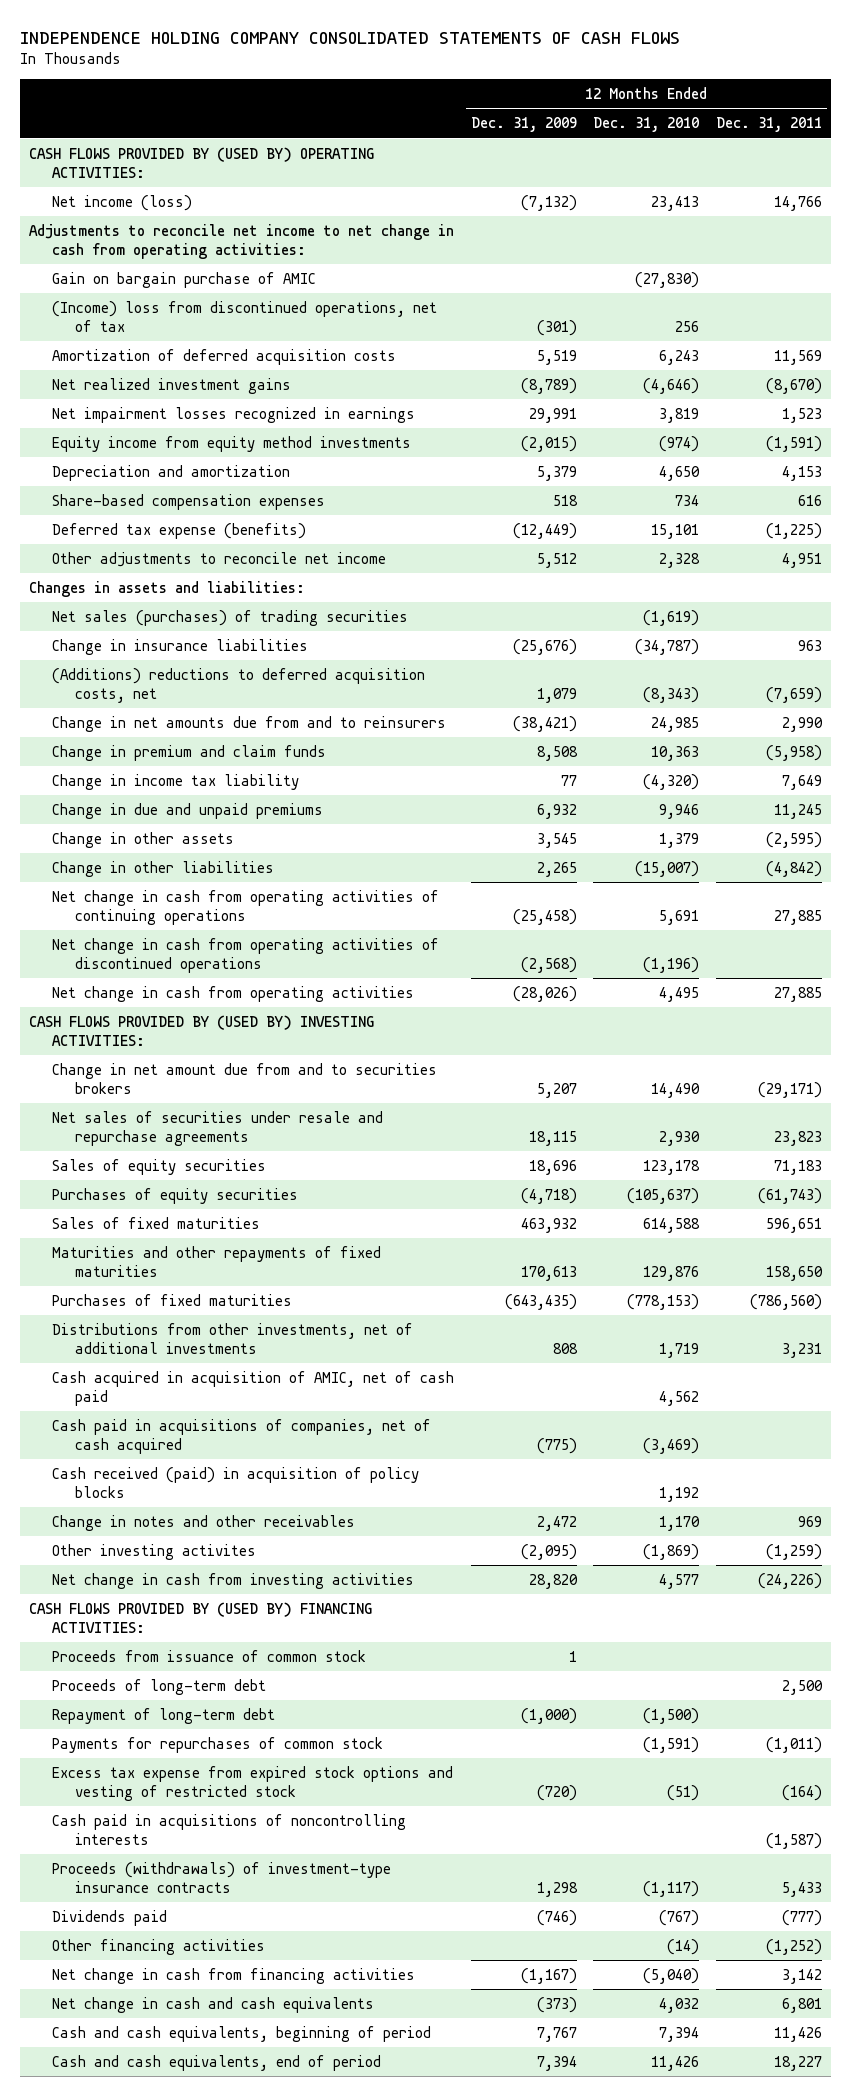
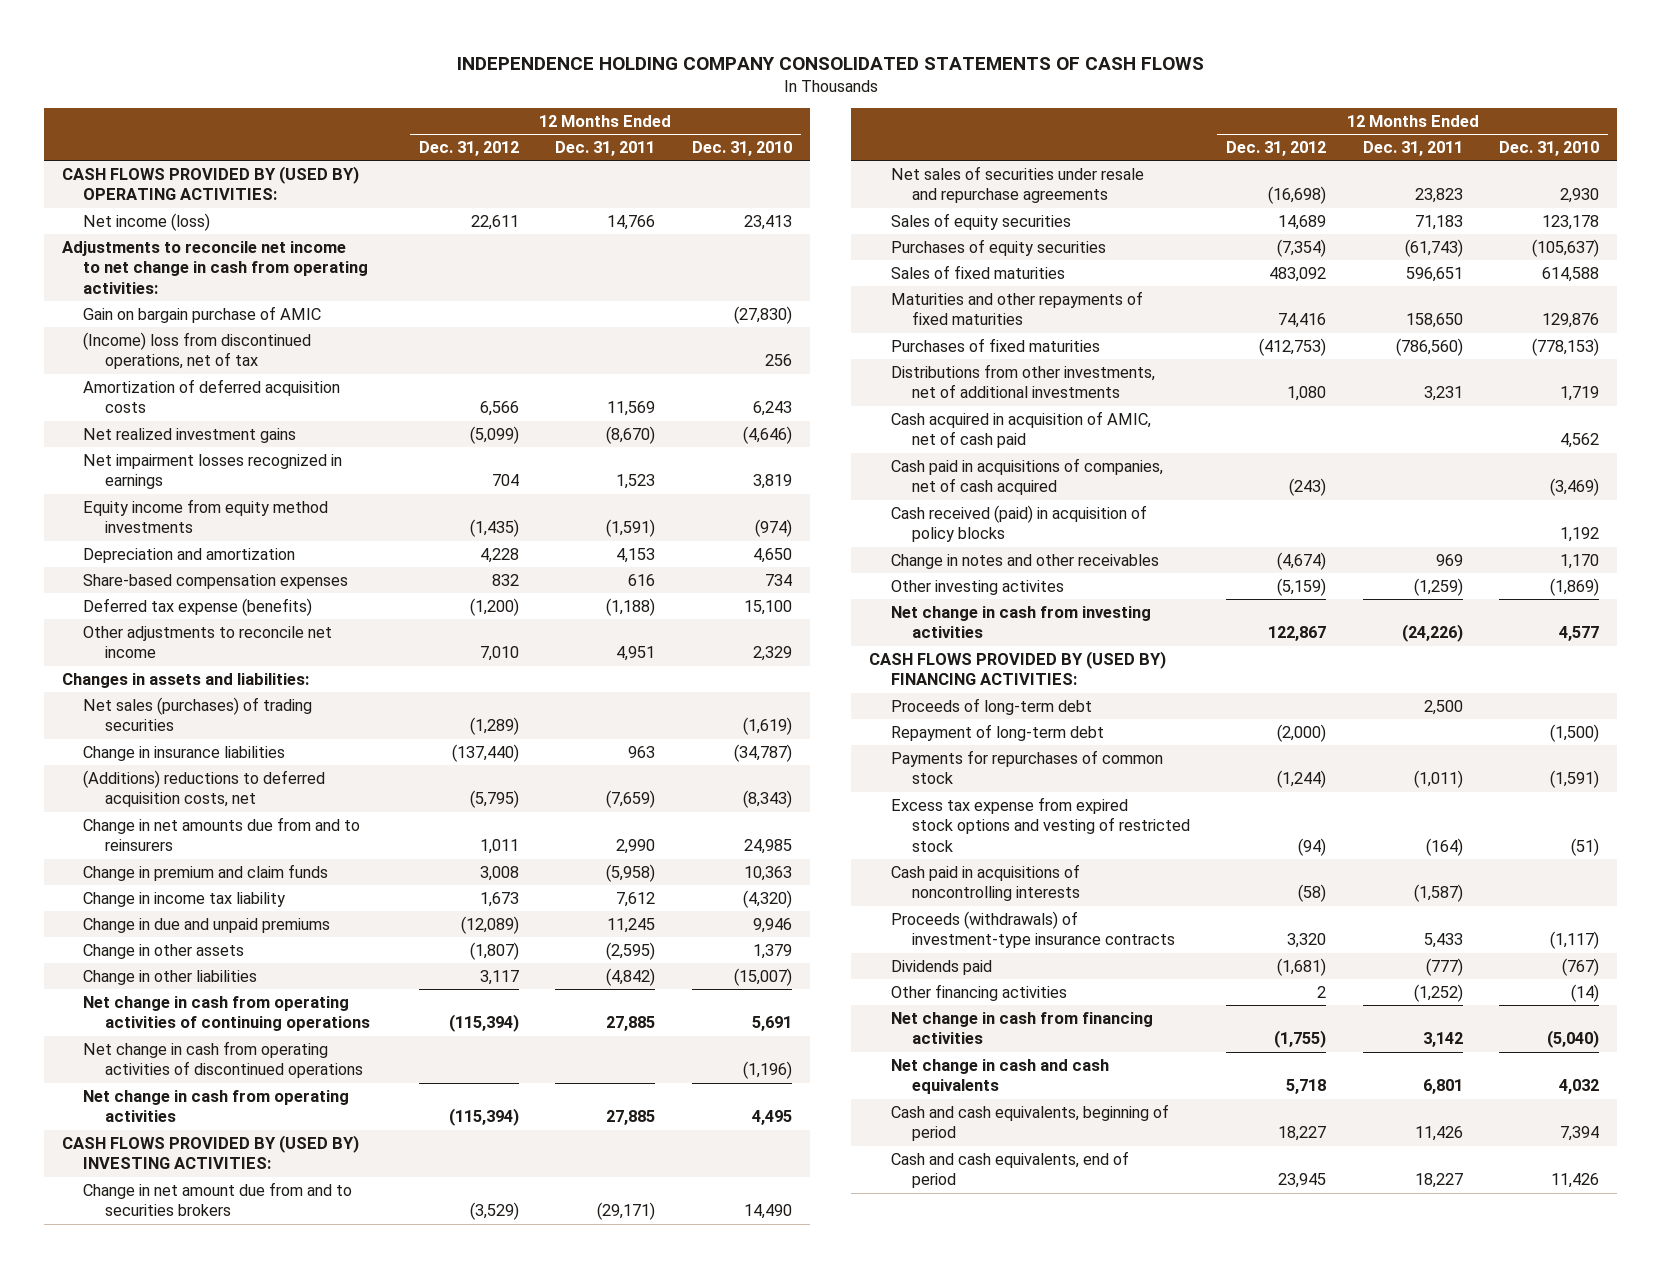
[470,117,577,133] Dec. 31, 2009 -> none
none -> [419,141,520,157] Dec. 31, 2012
[651,523,700,539] 15,101 -> [743,599,792,615] 15,100
[766,522,823,539] (1,225) -> [606,597,656,616] (1,188)
[659,552,701,568] 2,328 -> [752,646,792,662] 2,329
[782,774,823,790] 7,649 -> [616,891,656,907] 7,612
[51,1649,366,1662] Proceeds from issuance of common stock -> none

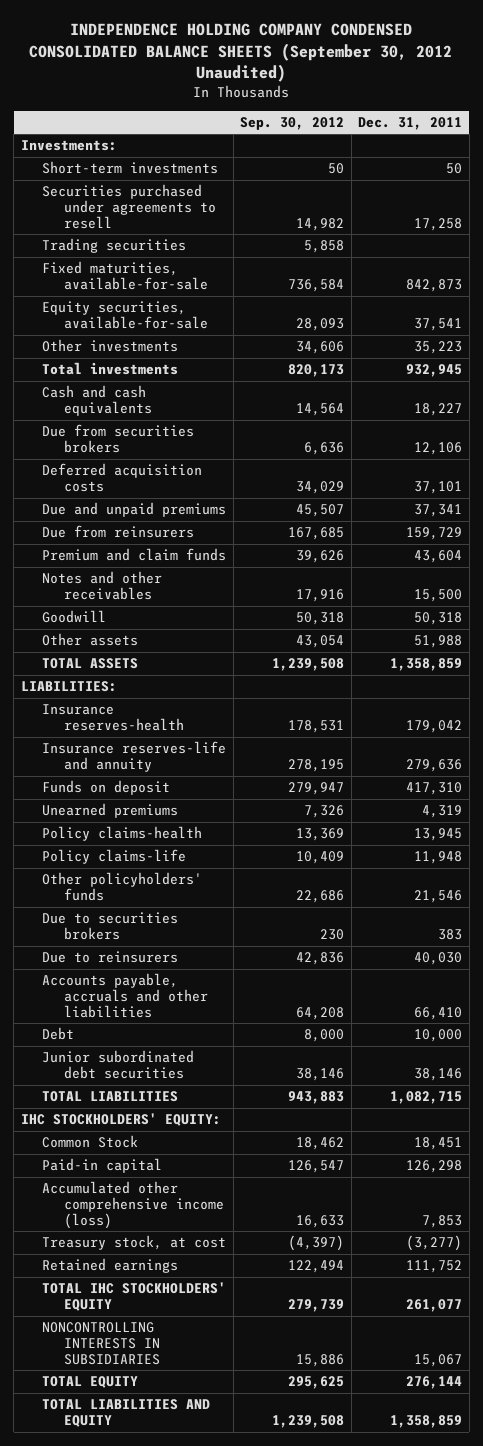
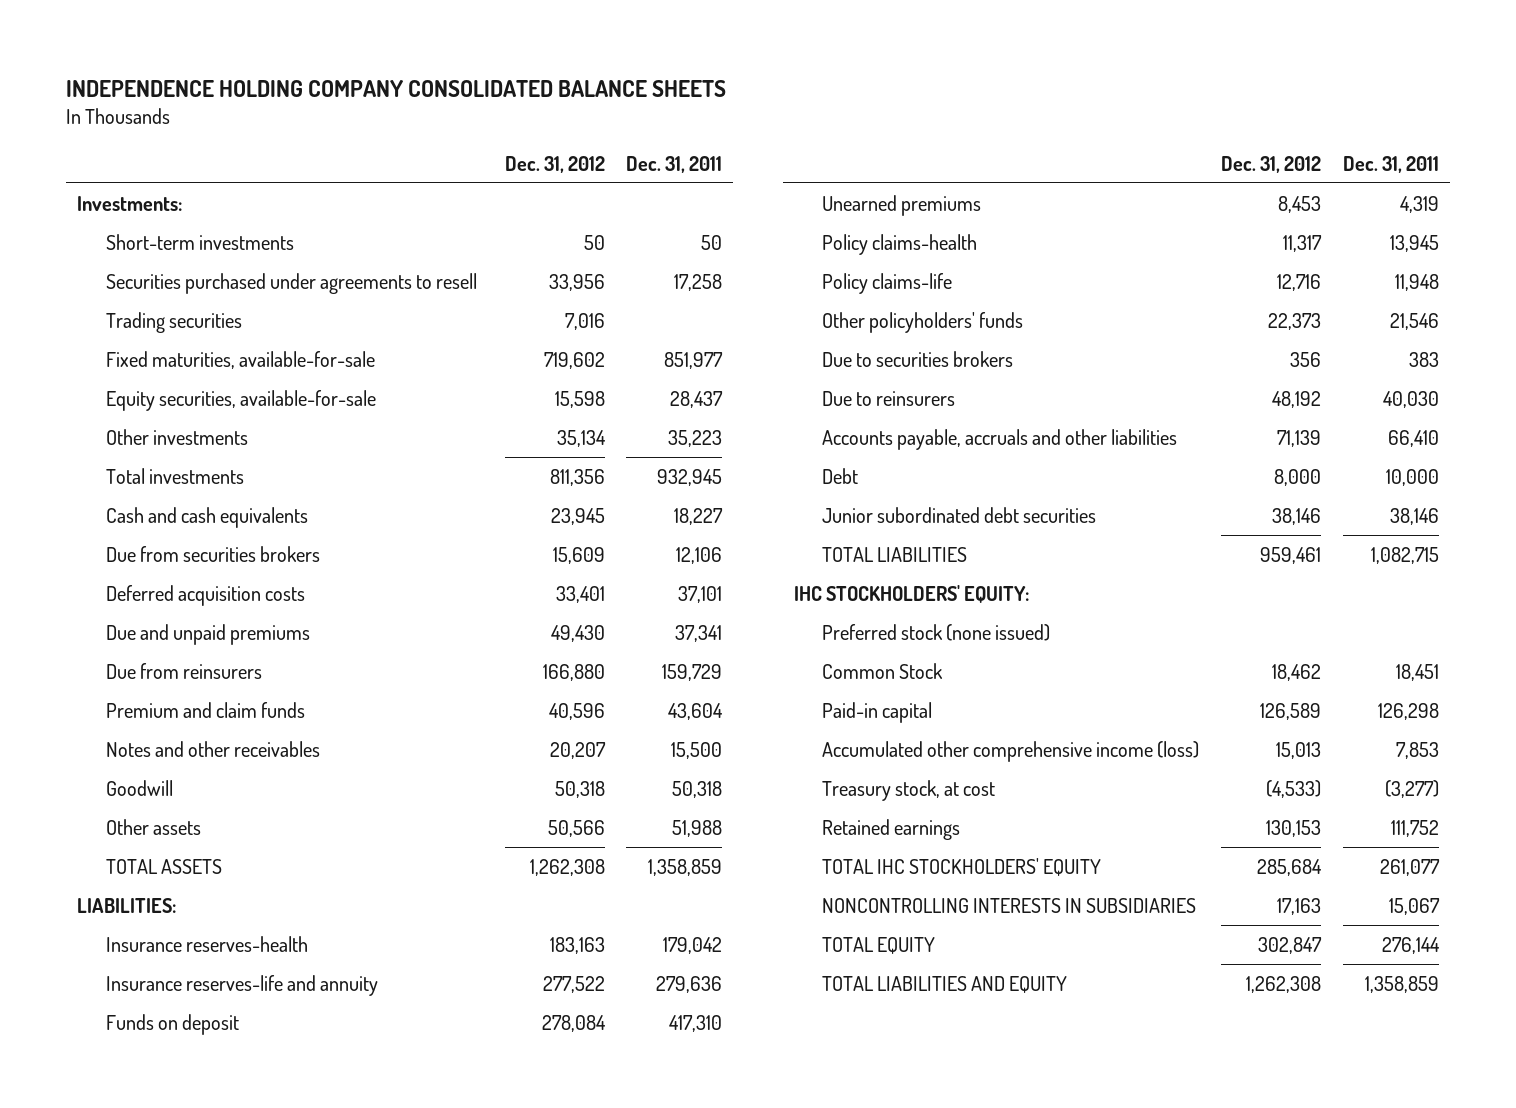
[29,23,453,83] INDEPENDENCE HOLDING COMPANY CONDENSED CONSOLIDATED BALANCE SHEETS (September 30, 2012 Unaudited) -> [66,80,727,98] INDEPENDENCE HOLDING COMPANY CONSOLIDATED BALANCE SHEETS
[240,116,345,130] Sep. 30, 2012 -> none
none -> [504,155,605,173] Dec. 31, 2012
[406,279,463,293] 842,873 -> [664,351,724,369] 851,977
[414,318,463,332] 37,541 -> [670,390,724,408] 28,437
none -> [822,623,1051,641] Preferred stock (none issued)

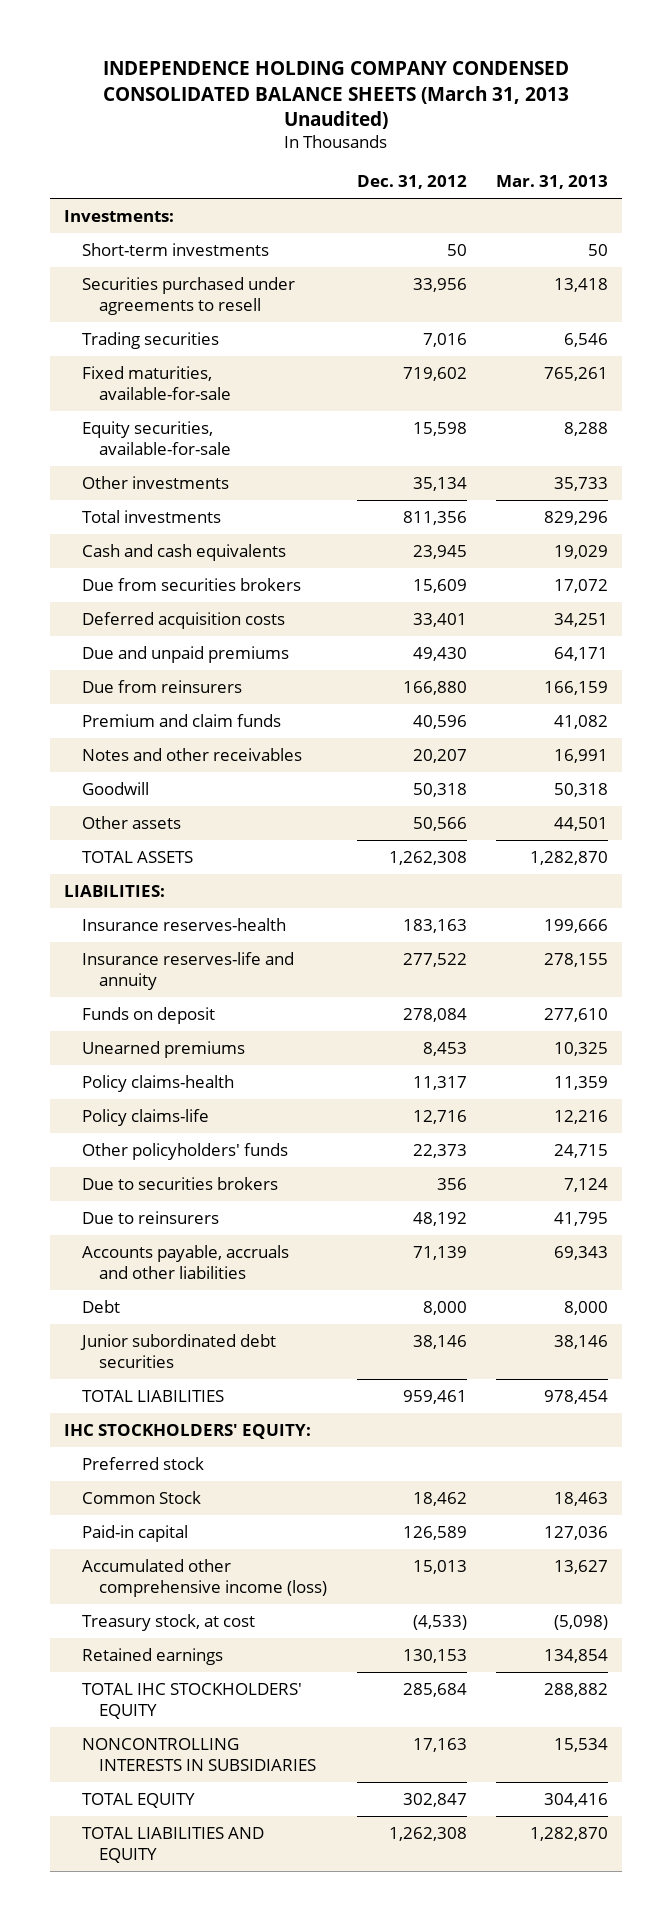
[66,80,727,98] INDEPENDENCE HOLDING COMPANY CONSOLIDATED BALANCE SHEETS -> [103,61,570,130] INDEPENDENCE HOLDING COMPANY CONDENSED CONSOLIDATED BALANCE SHEETS (March 31, 2013 Unaudited)
[626,155,723,173] Dec. 31, 2011 -> none
none -> [495,175,608,190] Mar. 31, 2013
[822,623,1051,641] Preferred stock (none issued) -> [81,1456,204,1470] Preferred stock

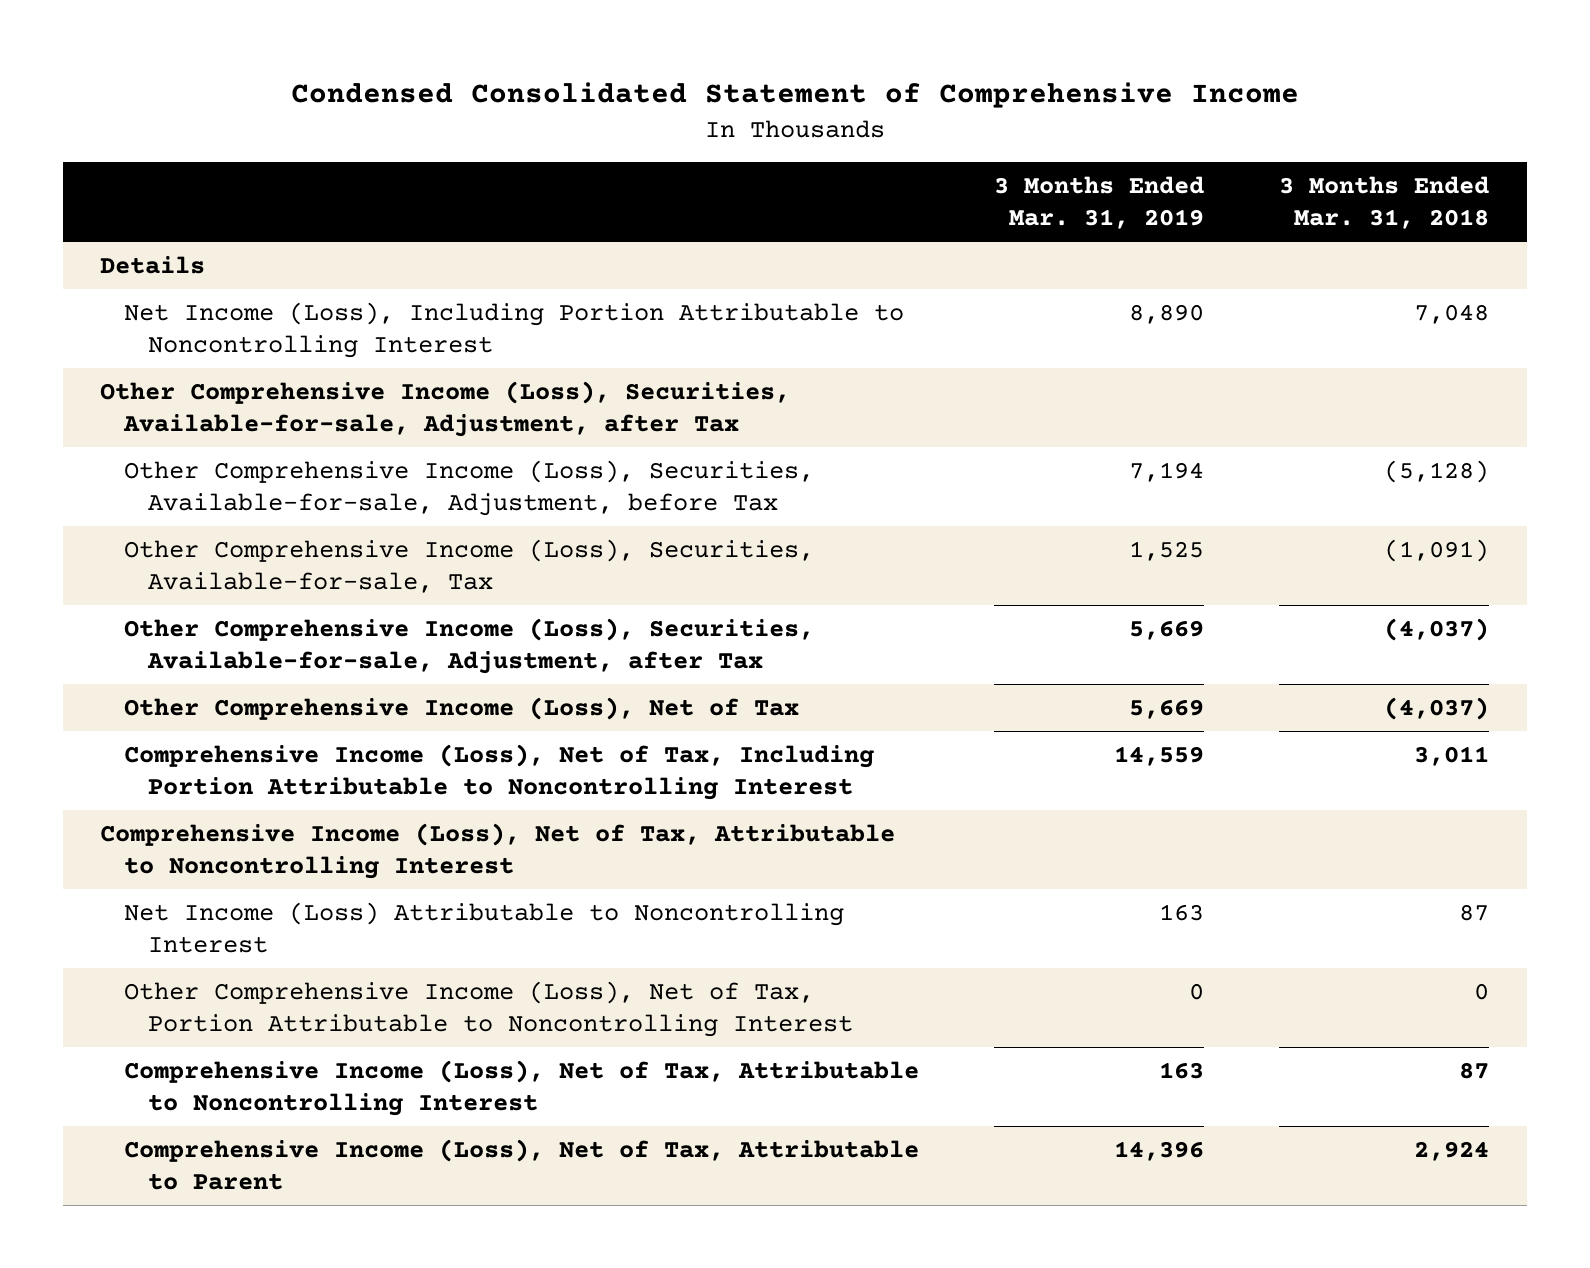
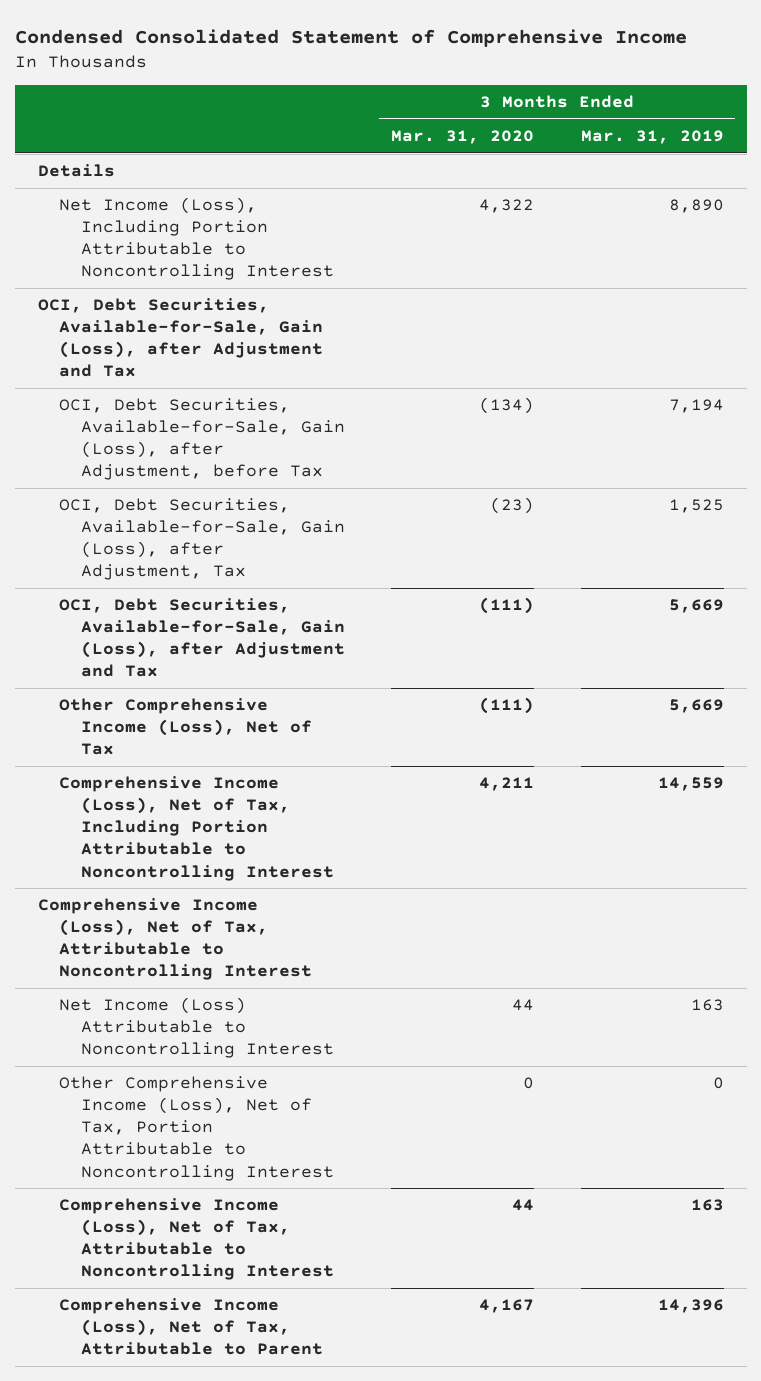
[1279,176,1490,230] 3 Months Ended Mar. 31, 2018 -> none
none -> [391,130,535,145] Mar. 31, 2020
[100,380,791,437] Other Comprehensive Income (Loss), Securities, Available-for-sale, Adjustment, after Tax -> [37,298,324,378] OCI, Debt Securities, Available-for-Sale, Gain (Loss), after Adjustment and Tax
[124,459,815,516] Other Comprehensive Income (Loss), Securities, Available-for-sale, Adjustment, before Tax -> [59,398,345,481] OCI, Debt Securities, Available-for-Sale, Gain (Loss), after Adjustment, before Tax
[124,538,815,593] Other Comprehensive Income (Loss), Securities, Available-for-sale, Tax -> [59,498,345,581] OCI, Debt Securities, Available-for-Sale, Gain (Loss), after Adjustment, Tax
[124,617,815,674] Other Comprehensive Income (Loss), Securities, Available-for-sale, Adjustment, after Tax -> [59,598,345,678] OCI, Debt Securities, Available-for-Sale, Gain (Loss), after Adjustment and Tax

